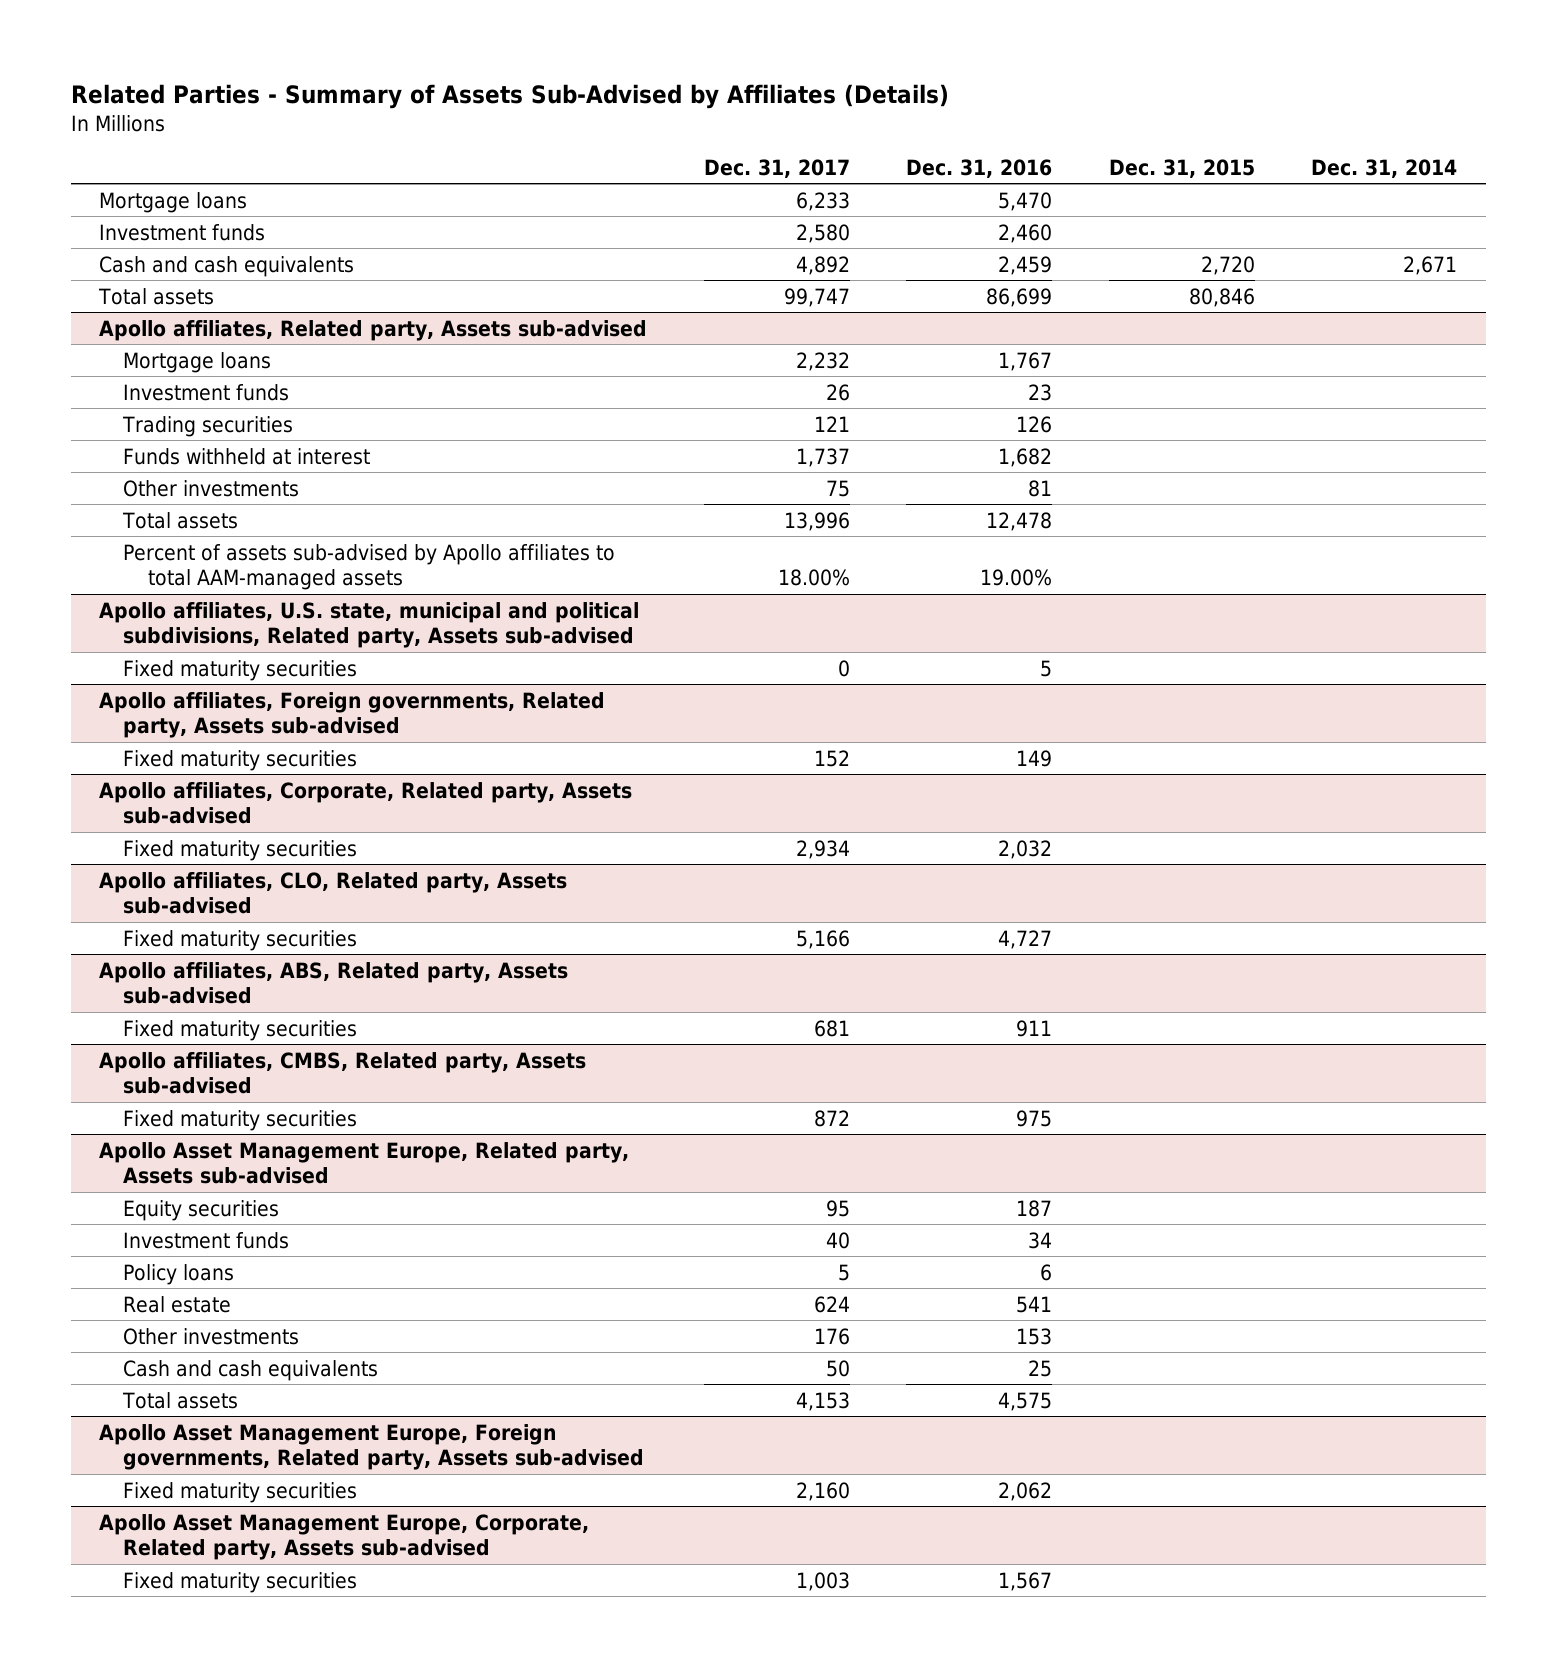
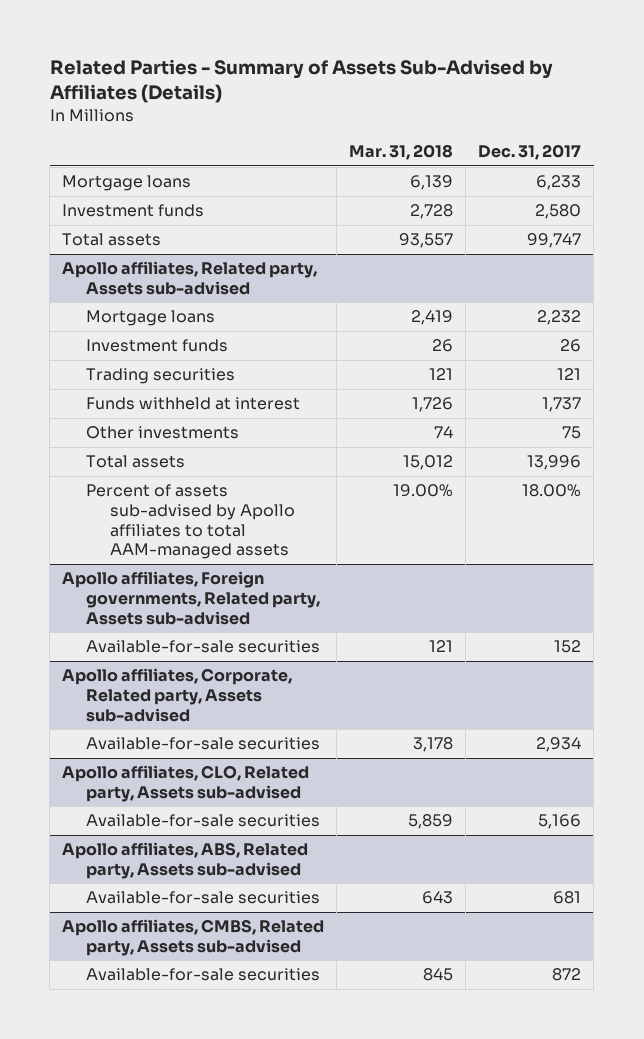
[906,158,1053,178] Dec. 31, 2016 -> none
[1108,158,1255,178] Dec. 31, 2015 -> none
[1311,158,1458,178] Dec. 31, 2014 -> none
none -> [349,144,454,161] Mar. 31, 2018
[99,255,355,277] Cash and cash equivalents -> none
[99,601,640,649] Apollo affiliates, U.S. state, municipal and political subdivisions, Related party, Assets sub-advised -> none
[123,659,358,681] Fixed maturity securities -> none
[123,749,358,771] Fixed maturity securities -> [86,640,321,654] Available-for-sale securities
[123,839,358,861] Fixed maturity securities -> [86,737,321,751] Available-for-sale securities
[123,929,358,951] Fixed maturity securities -> [86,814,321,828] Available-for-sale securities
[123,1019,358,1041] Fixed maturity securities -> [86,891,321,905] Available-for-sale securities
[99,1141,630,1185] Apollo Asset Management Europe, Related party, Assets sub-advised -> none
[123,1199,280,1221] Equity securities -> none
[123,1231,290,1249] Investment funds -> none
[123,1263,235,1285] Policy loans -> none
[123,1295,232,1313] Real estate -> none
[123,1327,300,1345] Other investments -> none
[123,1359,379,1381] Cash and cash equivalents -> none
[122,1391,239,1409] Total assets -> none
[99,1423,645,1471] Apollo Asset Management Europe, Foreign governments, Related party, Assets sub-advised -> none
[123,1481,358,1503] Fixed maturity securities -> none
[99,1513,590,1561] Apollo Asset Management Europe, Corporate, Related party, Assets sub-advised -> none
[123,1571,358,1593] Fixed maturity securities -> none
[123,1109,358,1131] Fixed maturity securities -> [86,968,321,982] Available-for-sale securities

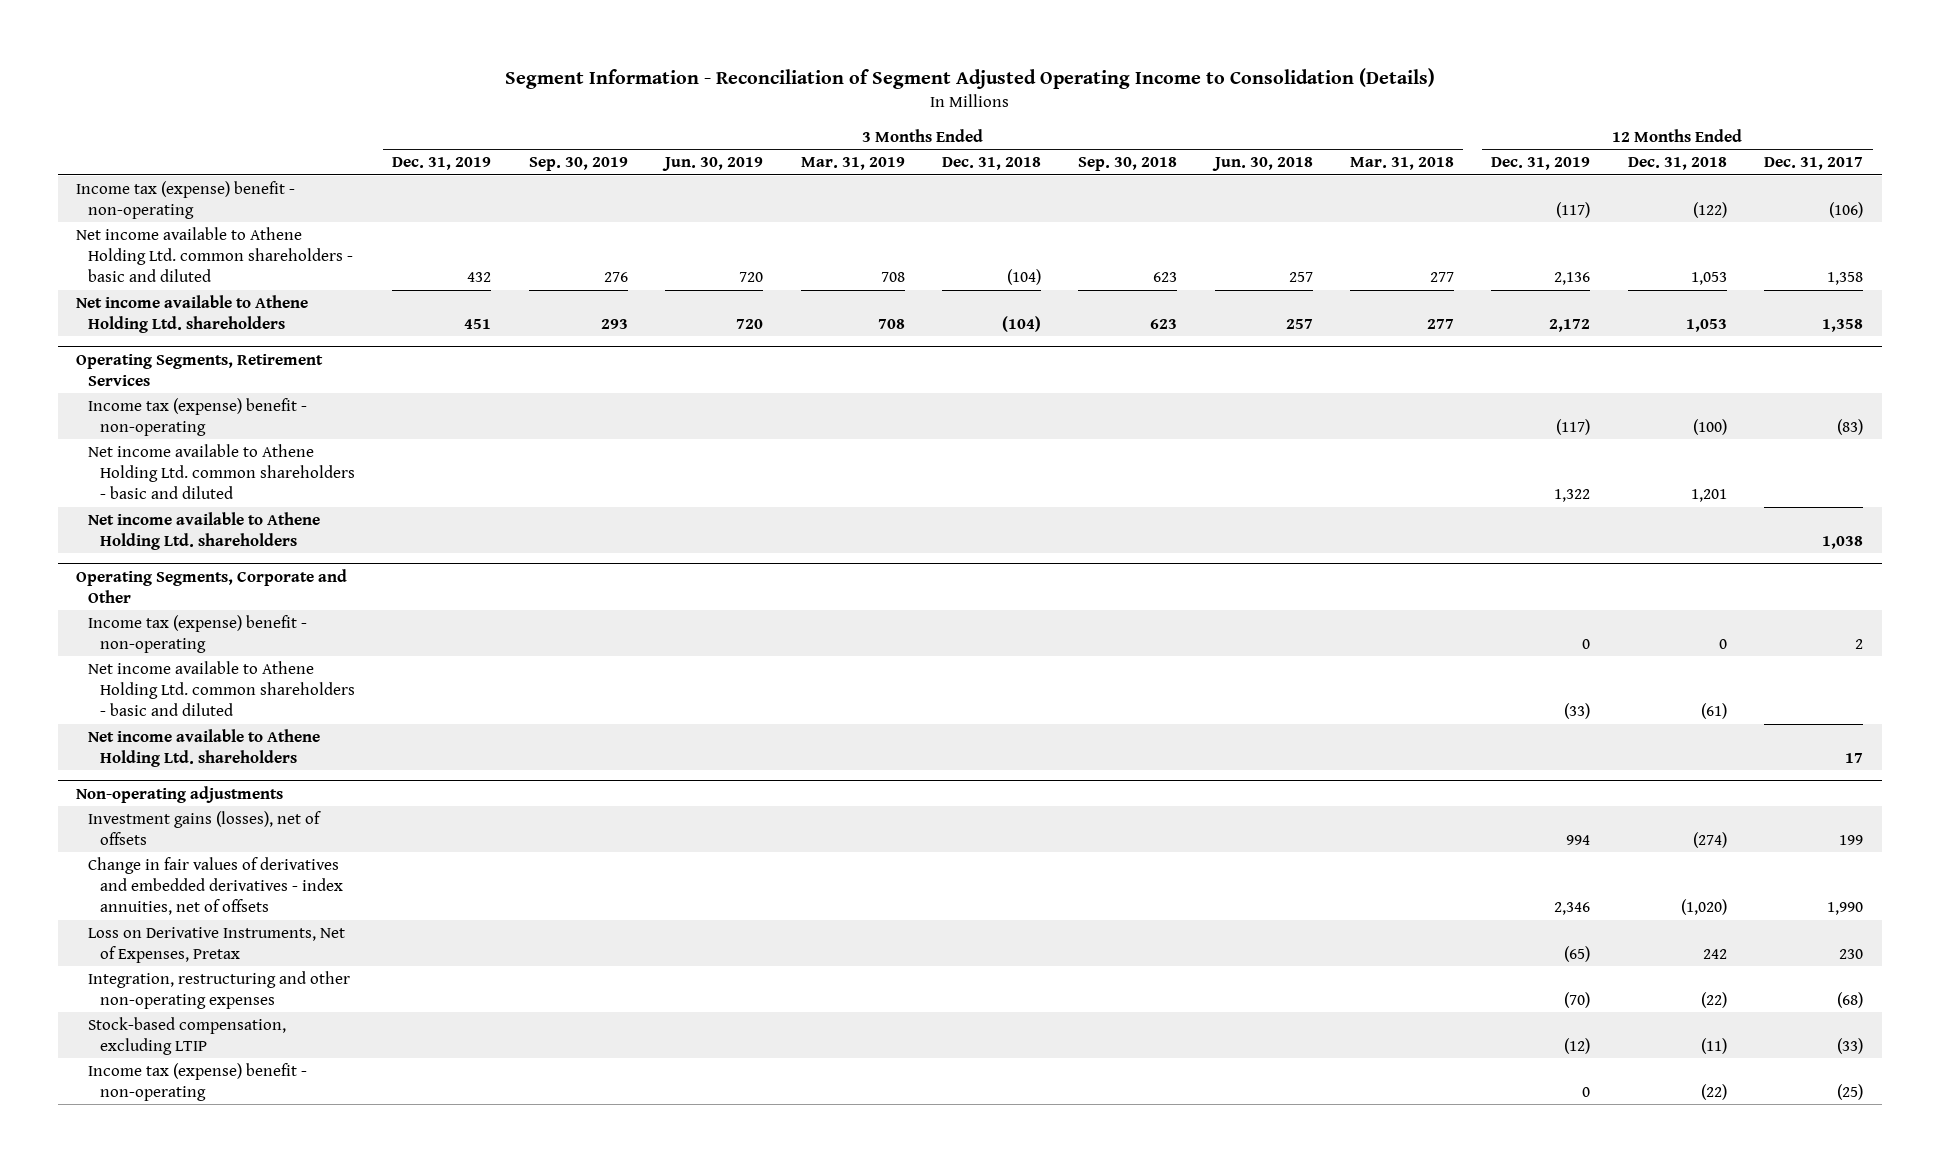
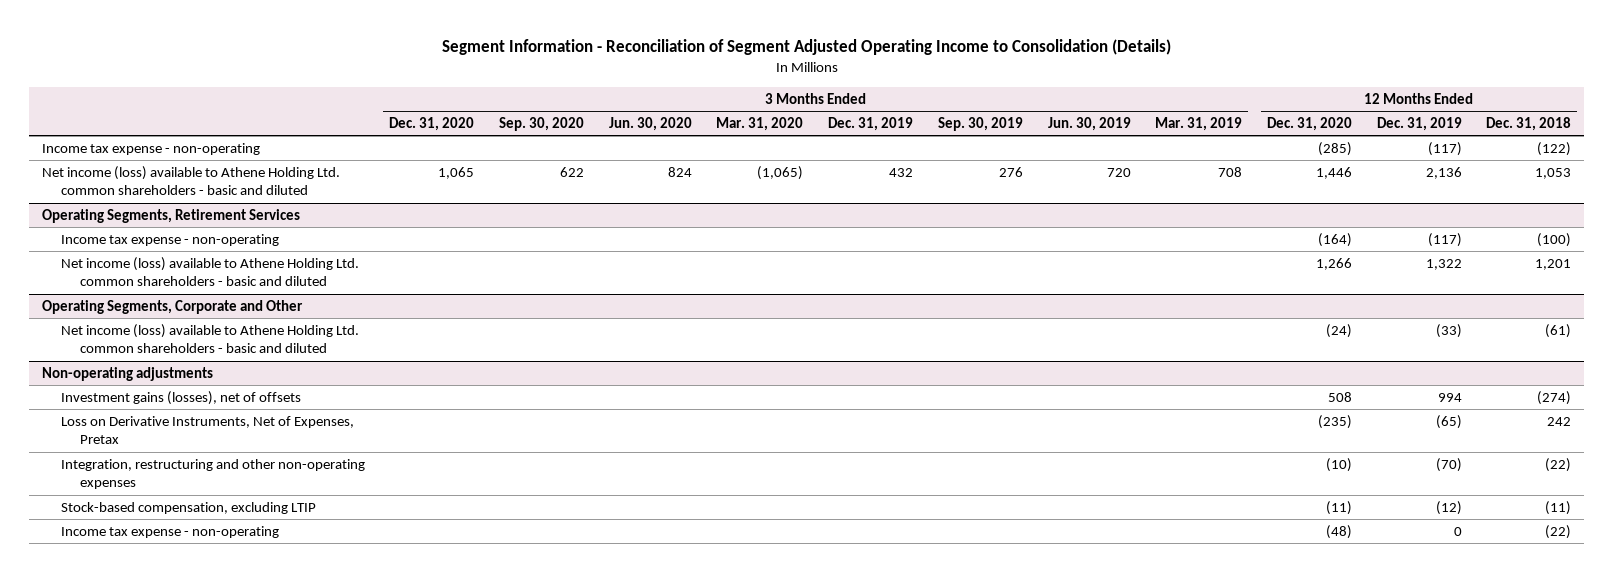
[941,157,1041,171] Dec. 31, 2018 -> none
[1078,157,1178,172] Sep. 30, 2018 -> none
[1211,157,1313,172] Jun. 30, 2018 -> none
[1350,157,1455,171] Mar. 31, 2018 -> none
[1764,157,1864,171] Dec. 31, 2017 -> none
none -> [389,117,475,132] Dec. 31, 2020
none -> [499,117,585,132] Sep. 30, 2020
none -> [608,117,692,132] Jun. 30, 2020
none -> [716,117,804,132] Mar. 31, 2020
none -> [1266,117,1352,132] Dec. 31, 2020
[76,294,309,334] Net income available to Athene Holding Ltd. shareholders -> none
[76,180,296,220] Income tax (expense) benefit - non-operating -> [41,142,260,155] Income tax expense - non-operating
[76,226,354,283] Net income available to Athene Holding Ltd. common shareholders - basic and diluted -> [41,165,340,196] Net income (loss) available to Athene Holding Ltd. common shareholders - basic and diluted
[88,511,321,551] Net income available to Athene Holding Ltd. shareholders -> none
[88,397,308,437] Income tax (expense) benefit - non-operating -> [60,233,279,246] Income tax expense - non-operating
[88,443,356,500] Net income available to Athene Holding Ltd. common shareholders - basic and diluted -> [60,256,359,287] Net income (loss) available to Athene Holding Ltd. common shareholders - basic and diluted
[88,614,308,654] Income tax (expense) benefit - non-operating -> none
[88,728,321,768] Net income available to Athene Holding Ltd. shareholders -> none
[88,660,356,717] Net income available to Athene Holding Ltd. common shareholders - basic and diluted -> [60,323,359,354] Net income (loss) available to Athene Holding Ltd. common shareholders - basic and diluted
[88,856,344,916] Change in fair values of derivatives and embedded derivatives - index annuities, net of offsets -> none
[88,1062,308,1102] Income tax (expense) benefit - non-operating -> [60,525,279,538] Income tax expense - non-operating

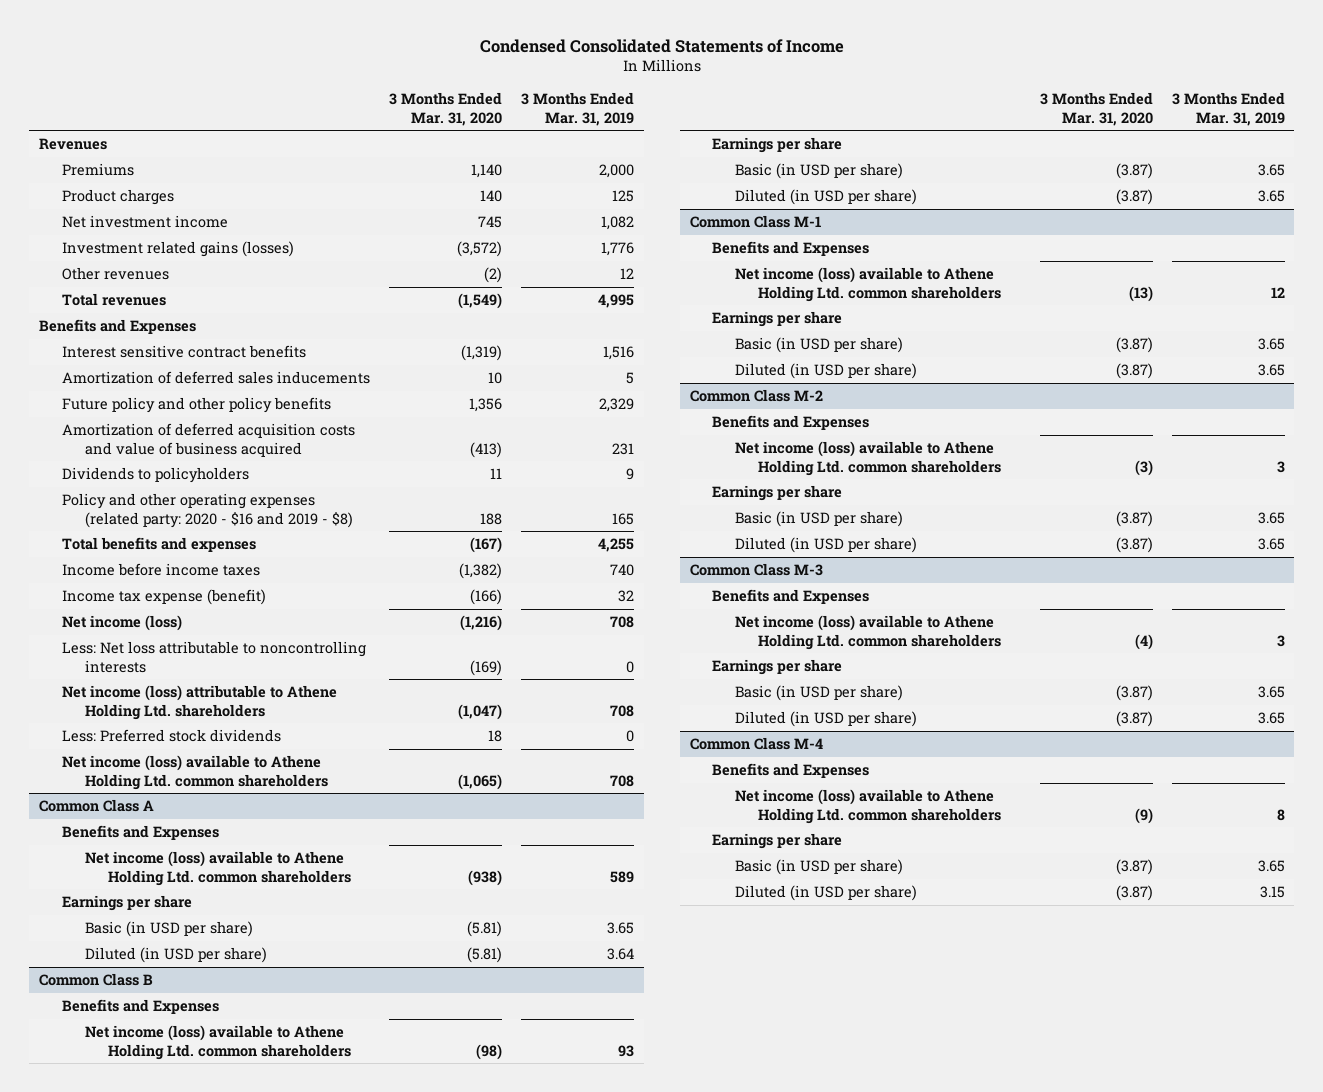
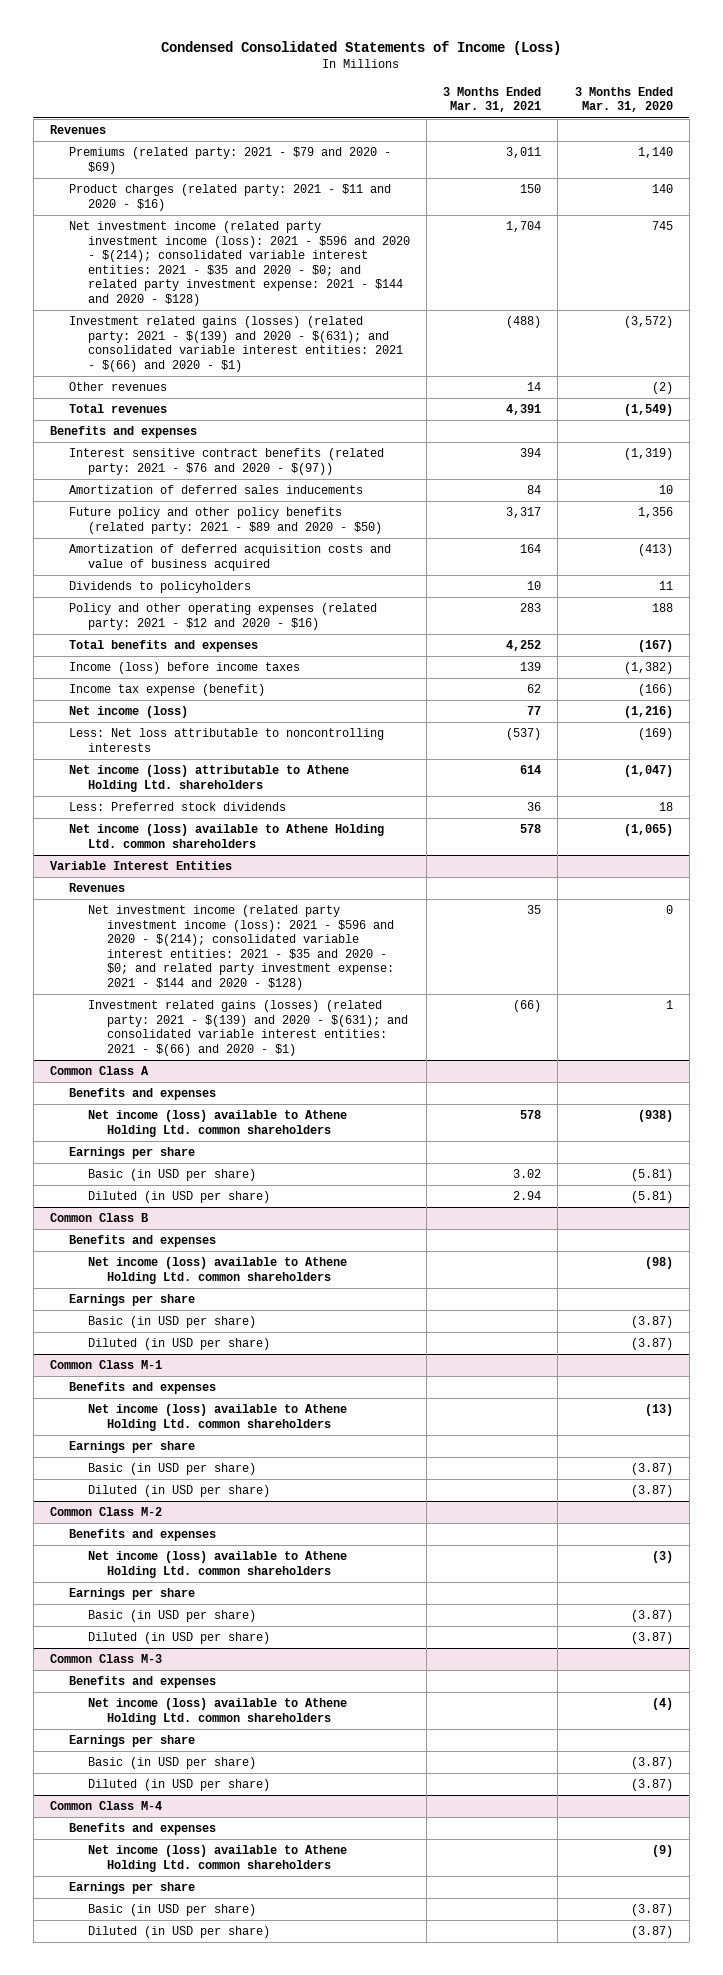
[479,38,844,53] Condensed Consolidated Statements of Income -> [161,40,562,55] Condensed Consolidated Statements of Income (Loss)
[520,92,634,126] 3 Months Ended Mar. 31, 2019 -> none
none -> [443,86,542,113] 3 Months Ended Mar. 31, 2021
[61,163,134,177] Premiums -> [68,147,391,174] Premiums (related party: 2021 - $79 and 2020 - $69)
[61,189,174,206] Product charges -> [68,184,391,211] Product charges (related party: 2021 - $11 and 2020 - $16)
[61,215,228,229] Net investment income -> [68,221,410,306] Net investment income (related party investment income (loss): 2021 - $596 and 2020 - $(214); consolidated variable interest entities: 2021 - $35 and 2020 - $0; and related party investment expense: 2021 - $144 and 2020 - $128)
[61,241,294,258] Investment related gains (losses) -> [68,316,403,372] Investment related gains (losses) (related party: 2021 - $(139) and 2020 - $(631); and consolidated variable interest entities: 2021 - $(66) and 2020 - $1)
[38,319,196,335] Benefits and Expenses -> [49,426,197,439] Benefits and expenses
[61,345,306,359] Interest sensitive contract benefits -> [68,448,384,475] Interest sensitive contract benefits (related party: 2021 - $76 and 2020 - $(97))
[61,397,331,414] Future policy and other policy benefits -> [68,507,382,534] Future policy and other policy benefits (related party: 2021 - $89 and 2020 - $50)
[61,493,353,528] Policy and other operating expenses (related party: 2020 - $16 and 2019 - $8) -> [68,603,377,630] Policy and other operating expenses (related party: 2021 - $12 and 2020 - $16)
[61,563,260,577] Income before income taxes -> [68,662,300,675] Income (loss) before income taxes
none -> [49,861,232,871] Variable Interest Entities
none -> [68,883,125,893] Revenues
none -> [87,905,394,990] Net investment income (related party investment income (loss): 2021 - $596 and 2020 - $(214); consolidated variable interest entities: 2021 - $35 and 2020 - $0; and related party investment expense: 2021 - $144 and 2020 - $128)
none -> [87,1000,408,1056] Investment related gains (losses) (related party: 2021 - $(139) and 2020 - $(631); and consolidated variable interest entities: 2021 - $(66) and 2020 - $1)
[61,825,219,841] Benefits and Expenses -> [68,1088,216,1101] Benefits and expenses
[61,999,219,1015] Benefits and Expenses -> [68,1235,216,1248] Benefits and expenses
[712,241,870,257] Benefits and Expenses -> [68,1382,216,1395] Benefits and expenses
[712,415,870,431] Benefits and Expenses -> [68,1529,216,1542] Benefits and expenses
[712,589,870,605] Benefits and Expenses -> [68,1676,216,1689] Benefits and expenses
[712,763,870,779] Benefits and Expenses -> [68,1823,216,1836] Benefits and expenses

